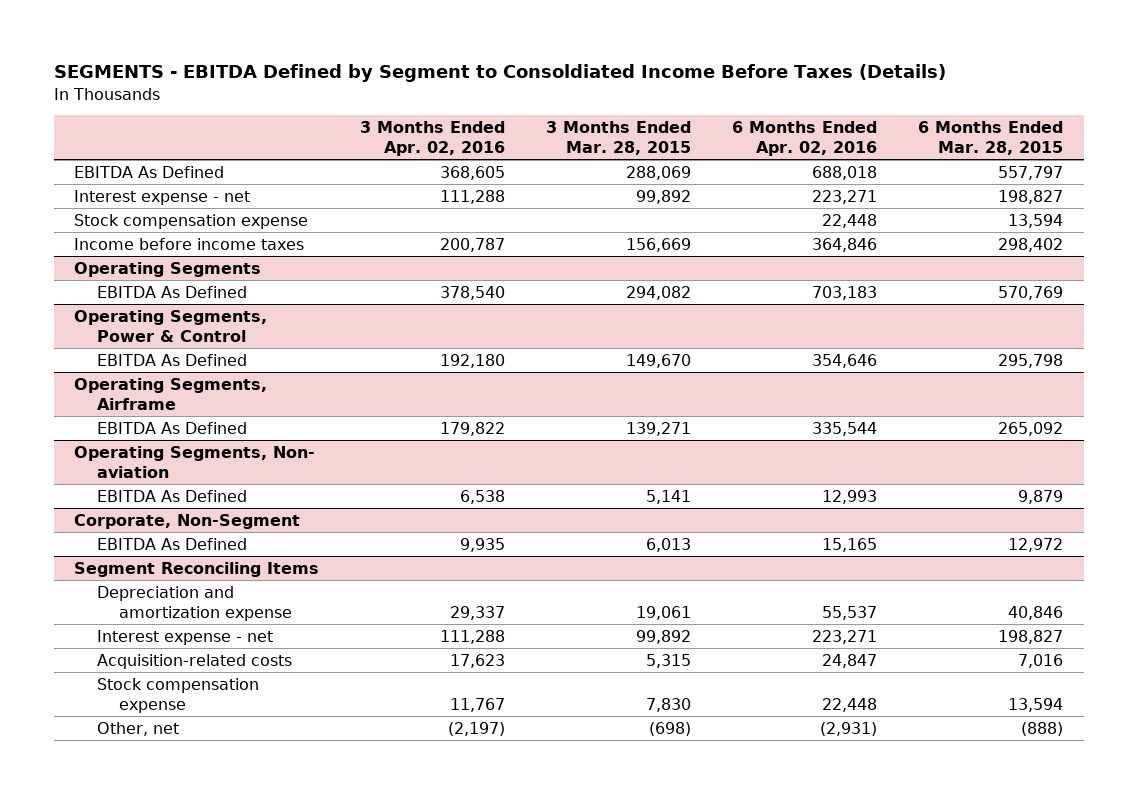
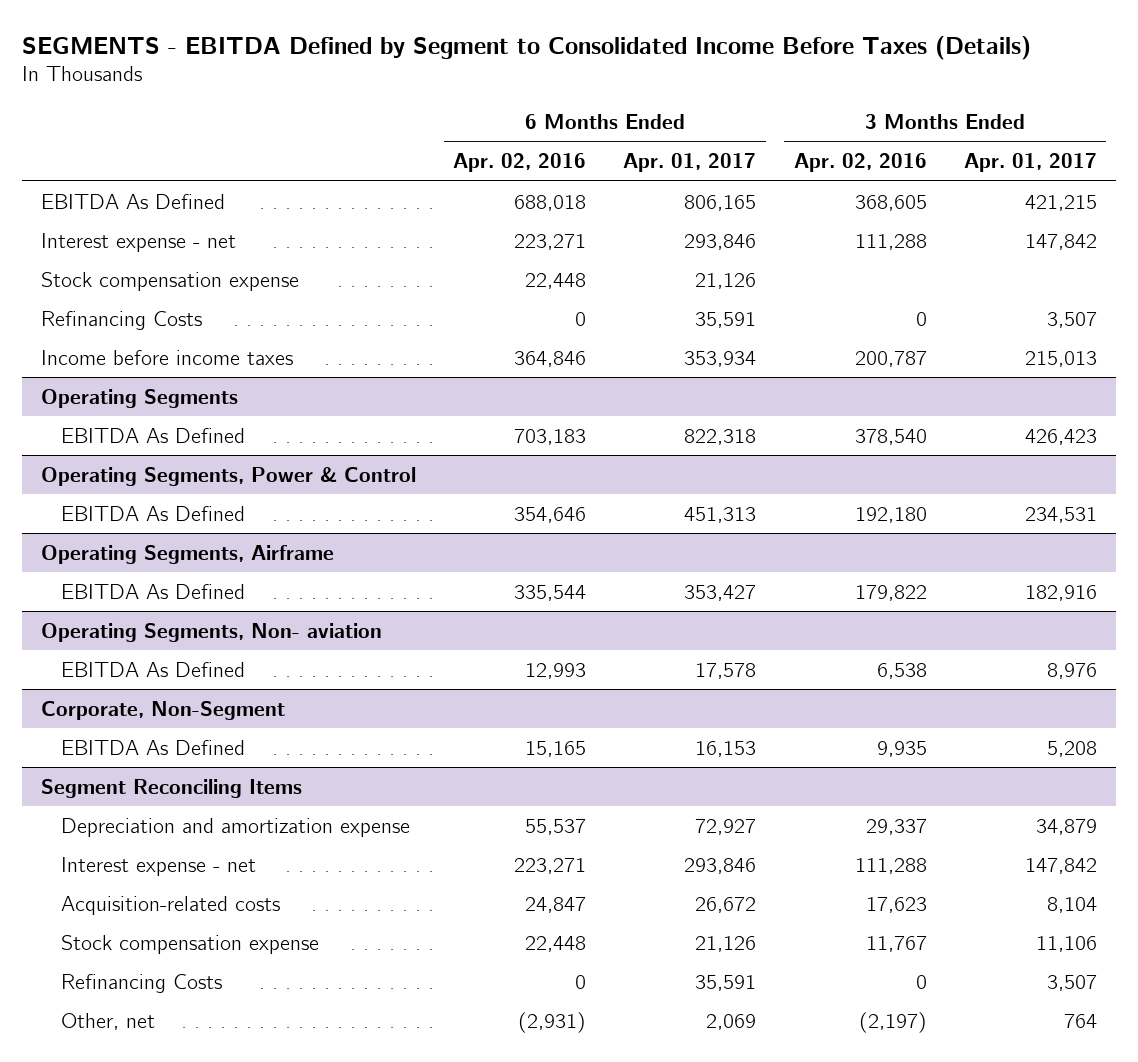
[53,64,946,83] SEGMENTS - EBITDA Defined by Segment to Consoldiated Income Before Taxes (Details) -> [22,35,1032,60] SEGMENTS - EBITDA Defined by Segment to Consolidated Income Before Taxes (Details)
[546,121,692,155] 3 Months Ended Mar. 28, 2015 -> none
[918,121,1064,155] 6 Months Ended Mar. 28, 2015 -> none
none -> [623,153,757,173] Apr. 01, 2017
none -> [963,153,1097,173] Apr. 01, 2017
none -> [40,310,202,330] Refinancing Costs
none -> [61,973,223,993] Refinancing Costs

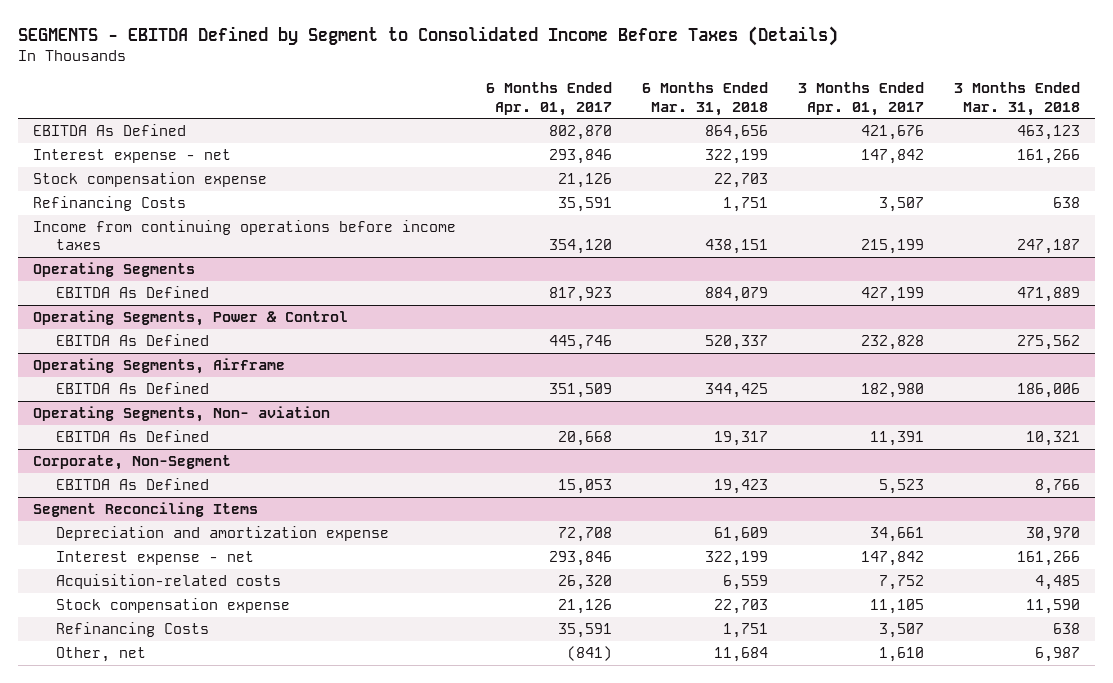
[452,153,586,173] Apr. 02, 2016 -> none
[793,153,927,173] Apr. 02, 2016 -> none
none -> [641,82,768,116] 6 Months Ended Mar. 31, 2018
none -> [953,82,1080,116] 3 Months Ended Mar. 31, 2018
[684,194,757,211] 806,165 -> [548,125,612,141] 802,870
[1024,194,1097,211] 421,215 -> [860,125,924,141] 421,676
[40,349,293,365] Income before income taxes -> [32,220,456,251] Income from continuing operations before income taxes
[684,350,757,367] 353,934 -> [548,239,612,255] 354,120
[1024,350,1097,367] 215,013 -> [860,239,924,255] 215,199
[684,428,757,445] 822,318 -> [548,287,612,303] 817,923
[1024,428,1097,445] 426,423 -> [860,287,924,303] 427,199
[684,506,757,523] 451,313 -> [548,335,612,351] 445,746
[1024,506,1097,523] 234,531 -> [860,335,924,351] 232,828
[684,584,757,601] 353,427 -> [548,383,612,399] 351,509
[1024,584,1097,601] 182,916 -> [860,383,924,399] 182,980
[695,662,757,679] 17,578 -> [557,431,612,447] 20,668
[1046,662,1097,679] 8,976 -> [869,431,924,447] 11,391
[695,740,757,757] 16,153 -> [557,479,612,495] 15,053
[1046,740,1097,757] 5,208 -> [878,479,924,495] 5,523
[695,818,757,835] 72,927 -> [557,527,612,543] 72,708
[1035,818,1097,835] 34,879 -> [869,527,924,543] 34,661
[695,896,757,913] 26,672 -> [557,575,612,591] 26,320
[1046,896,1097,913] 8,104 -> [878,575,924,591] 7,752
[1035,935,1097,952] 11,106 -> [869,599,924,615] 11,105
[706,1013,757,1030] 2,069 -> [566,646,612,662] (841)
[1063,1013,1097,1028] 764 -> [878,647,924,663] 1,610

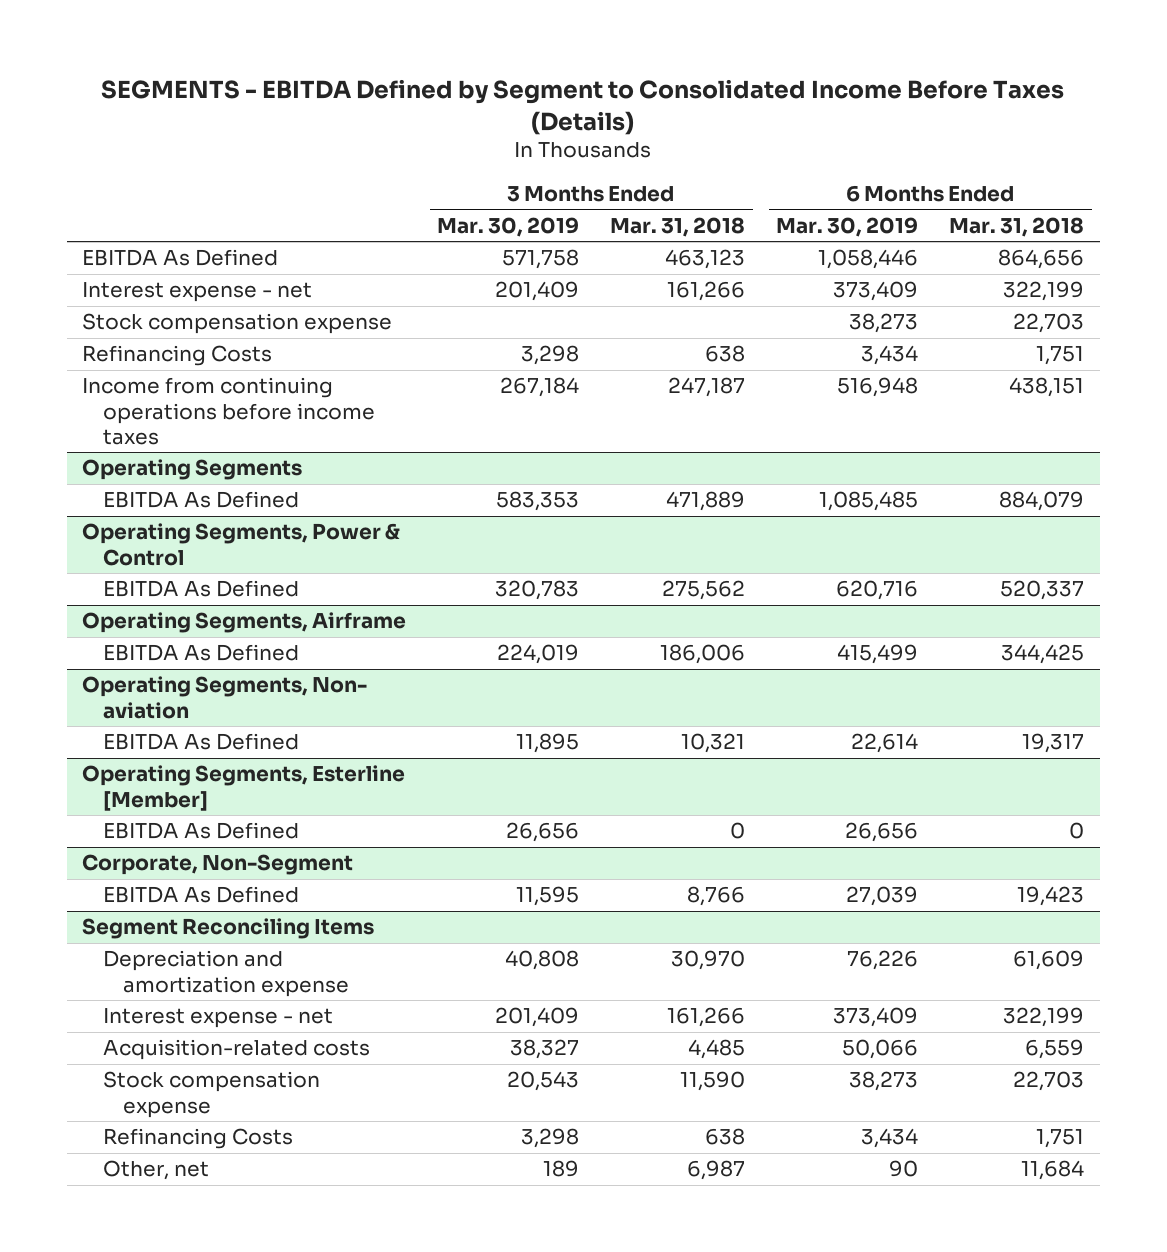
[485,82,612,116] 6 Months Ended Apr. 01, 2017 -> none
[797,82,924,116] 3 Months Ended Apr. 01, 2017 -> none
none -> [437,216,580,237] Mar. 30, 2019
none -> [776,216,919,237] Mar. 30, 2019
none -> [82,765,406,811] Operating Segments, Esterline [Member]
none -> [102,822,299,840] EBITDA As Defined

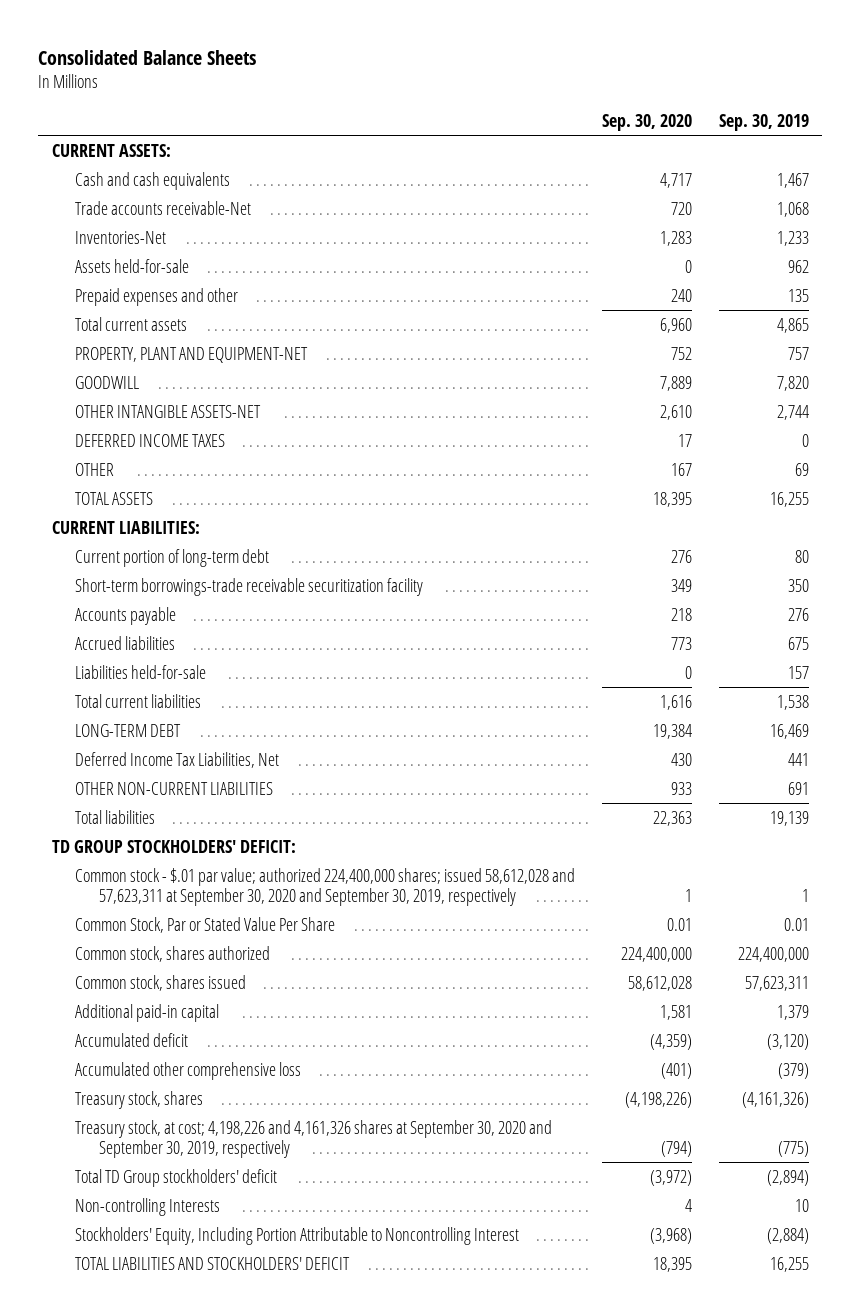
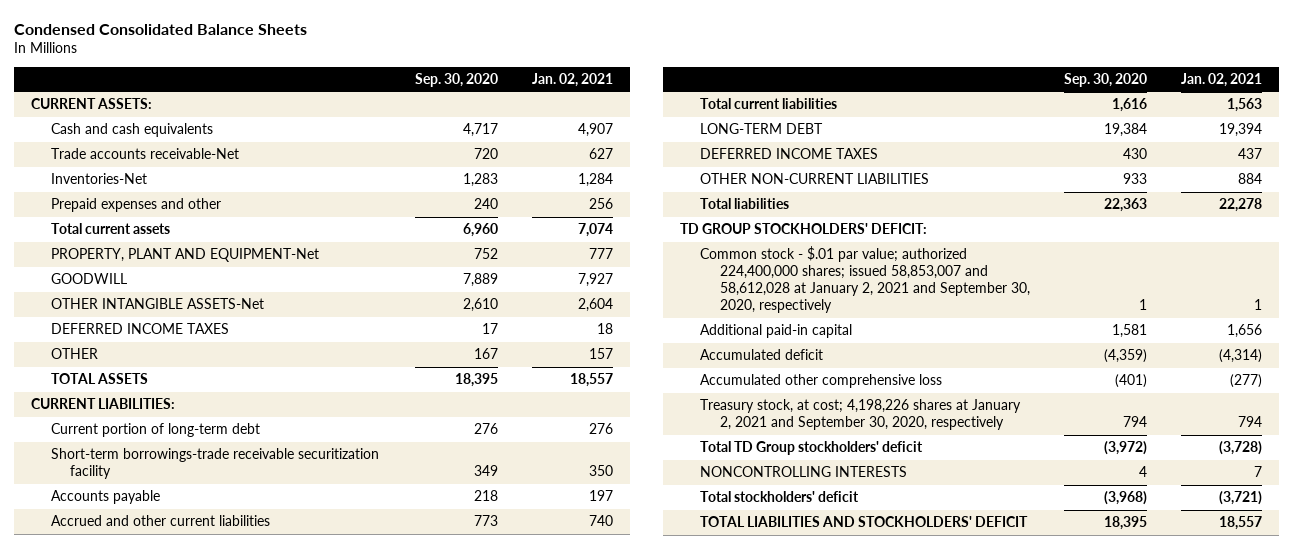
[38,50,257,66] Consolidated Balance Sheets -> [14,23,308,35] Condensed Consolidated Balance Sheets
[719,113,810,131] Sep. 30, 2019 -> none
none -> [531,72,613,87] Jan. 02, 2021
[75,258,190,273] Assets held-for-sale -> none
[75,346,309,363] PROPERTY, PLANT AND EQUIPMENT-NET -> [50,248,319,263] PROPERTY, PLANT AND EQUIPMENT-Net
[75,404,262,418] OTHER INTANGIBLE ASSETS-NET -> [50,298,264,310] OTHER INTANGIBLE ASSETS-Net
[75,664,207,679] Liabilities held-for-sale -> none
[75,635,176,650] Accrued liabilities -> [50,515,270,527] Accrued and other current liabilities
[75,751,280,768] Deferred Income Tax Liabilities, Net -> [700,148,879,160] DEFERRED INCOME TAXES
[75,916,336,933] Common Stock, Par or Stated Value Per Share -> none
[75,945,271,962] Common stock, shares authorized -> none
[75,974,247,991] Common stock, shares issued -> none
[75,867,576,906] Common stock - $.01 par value; authorized 224,400,000 shares; issued 58,612,028 and 57,623,311 at September 30, 2020 and September 30, 2019, respectively -> [700,246,1030,314] Common stock - $.01 par value; authorized 224,400,000 shares; issued 58,853,007 and 58,612,028 at January 2, 2021 and September 30, 2020, respectively
[75,1090,204,1109] Treasury stock, shares -> none
[75,1119,553,1158] Treasury stock, at cost; 4,198,226 and 4,161,326 shares at September 30, 2020 and September 30, 2019, respectively -> [700,399,1022,431] Treasury stock, at cost; 4,198,226 shares at January 2, 2021 and September 30, 2020, respectively
[661,1140,693,1157] (794) -> [1122,416,1147,428] 794
[75,1197,221,1216] Non-controlling Interests -> [700,466,908,478] NONCONTROLLING INTERESTS
[75,1226,520,1245] Stockholders' Equity, Including Portion Attributable to Noncontrolling Interest -> [700,491,860,503] Total stockholders' deficit

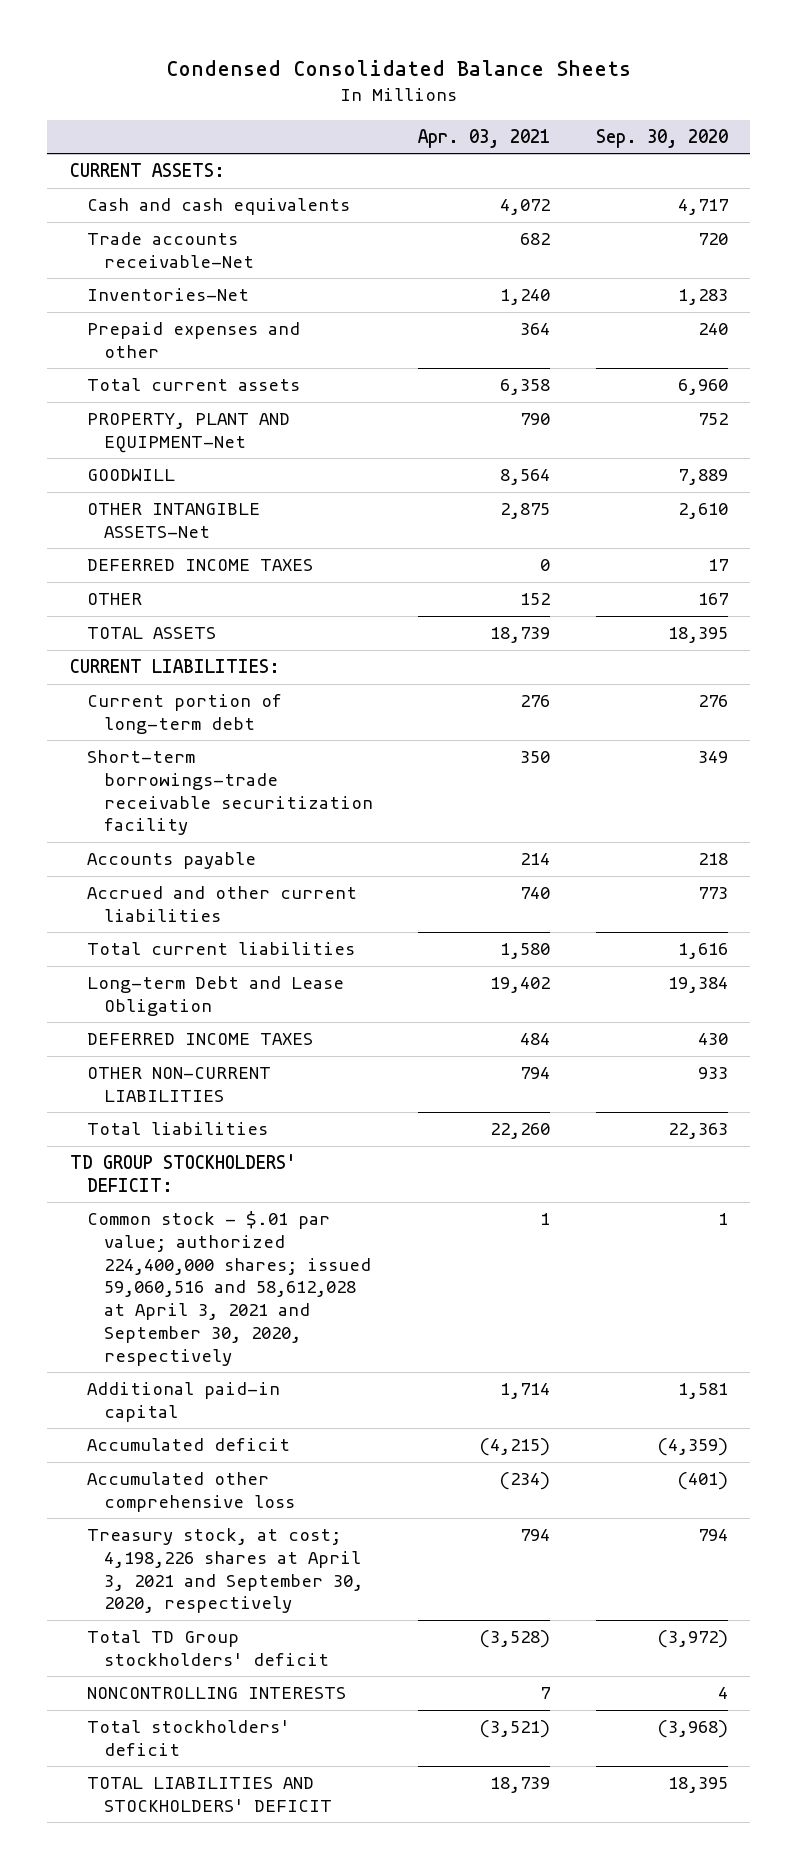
[531,72,613,87] Jan. 02, 2021 -> none
none -> [418,128,551,148] Apr. 03, 2021
[700,123,824,135] LONG-TERM DEBT -> [86,976,344,1016] Long-term Debt and Lease Obligation
[700,246,1030,314] Common stock - $.01 par value; authorized 224,400,000 shares; issued 58,853,007 and 58,612,028 at January 2, 2021 and September 30, 2020, respectively -> [86,1211,371,1366] Common stock - $.01 par value; authorized 224,400,000 shares; issued 59,060,516 and 58,612,028 at April 3, 2021 and September 30, 2020, respectively
[700,399,1022,431] Treasury stock, at cost; 4,198,226 shares at January 2, 2021 and September 30, 2020, respectively -> [86,1528,363,1614] Treasury stock, at cost; 4,198,226 shares at April 3, 2021 and September 30, 2020, respectively

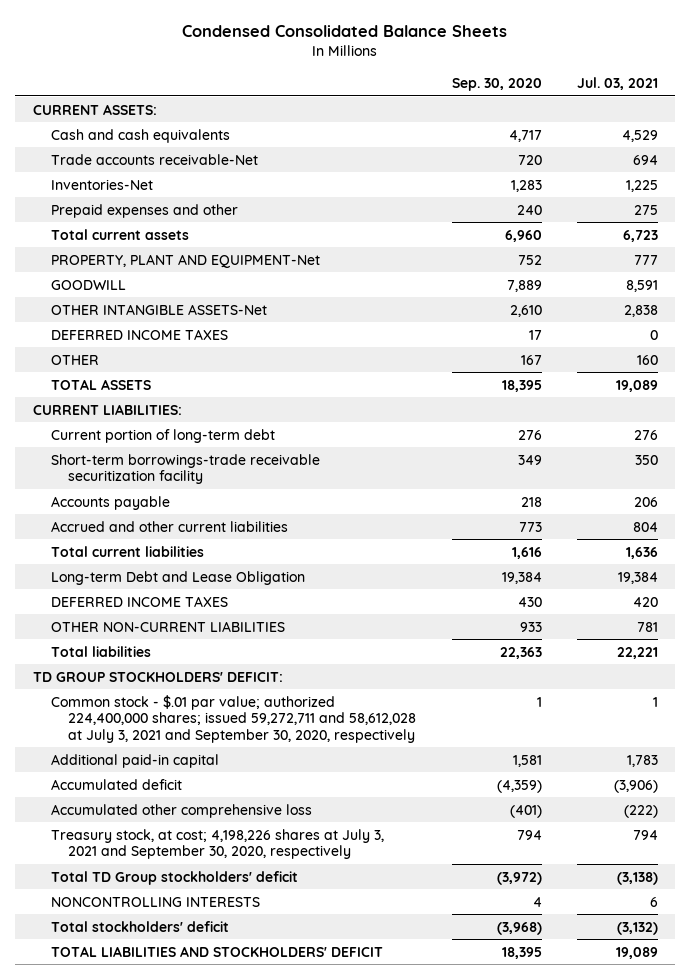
[418,128,551,148] Apr. 03, 2021 -> none
none -> [576,76,658,90] Jul. 03, 2021
[86,1211,371,1366] Common stock - $.01 par value; authorized 224,400,000 shares; issued 59,060,516 and 58,612,028 at April 3, 2021 and September 30, 2020, respectively -> [50,694,417,743] Common stock - $.01 par value; authorized 224,400,000 shares; issued 59,272,711 and 58,612,028 at July 3, 2021 and September 30, 2020, respectively
[86,1528,363,1614] Treasury stock, at cost; 4,198,226 shares at April 3, 2021 and September 30, 2020, respectively -> [50,828,384,860] Treasury stock, at cost; 4,198,226 shares at July 3, 2021 and September 30, 2020, respectively

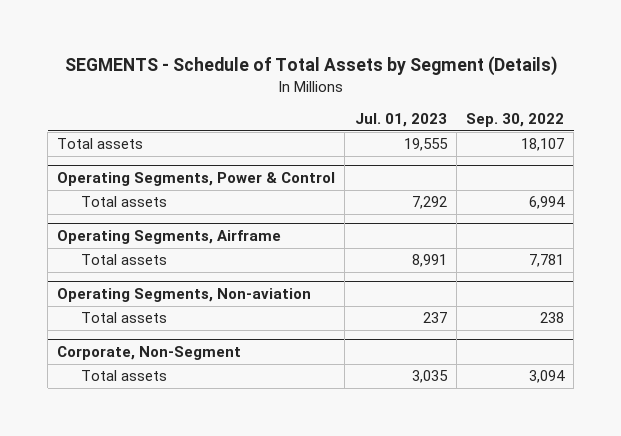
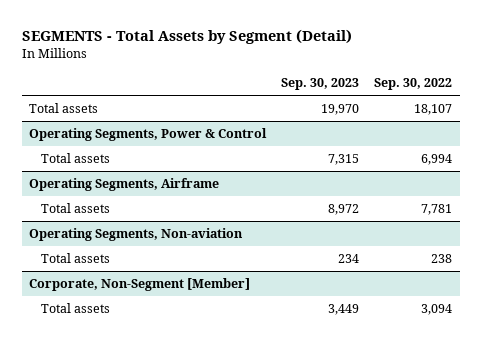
[64,56,557,77] SEGMENTS - Schedule of Total Assets by Segment (Details) -> [21,28,352,44] SEGMENTS - Total Assets by Segment (Detail)
[354,112,447,127] Jul. 01, 2023 -> none
none -> [281,78,360,91] Sep. 30, 2023
[57,346,242,361] Corporate, Non-Segment -> [29,277,251,291] Corporate, Non-Segment [Member]

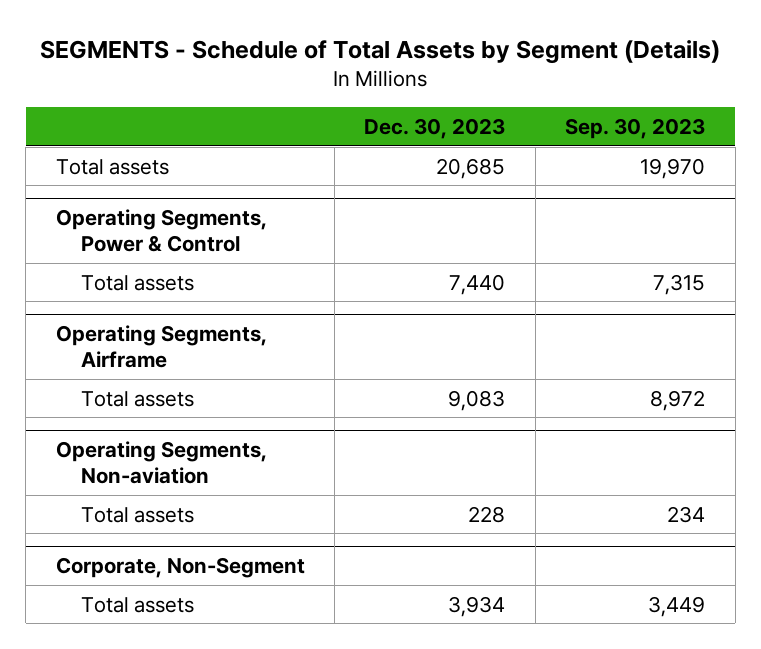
[21,28,352,44] SEGMENTS - Total Assets by Segment (Detail) -> [40,40,721,65] SEGMENTS - Schedule of Total Assets by Segment (Details)
[374,78,453,91] Sep. 30, 2022 -> none
none -> [364,117,506,139] Dec. 30, 2023
[29,277,251,291] Corporate, Non-Segment [Member] -> [55,556,305,578] Corporate, Non-Segment

